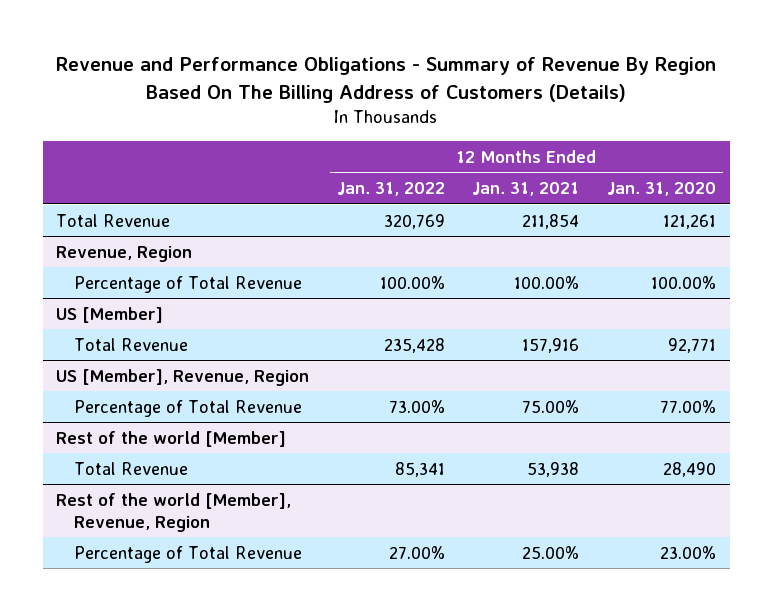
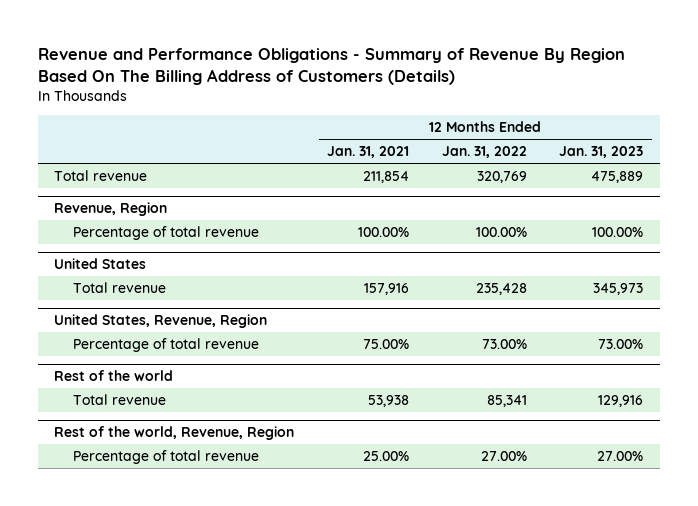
[606,182,716,197] Jan. 31, 2020 -> none
none -> [559,146,644,159] Jan. 31, 2023
[56,213,171,227] Total Revenue -> [54,169,148,181] Total revenue
[56,368,310,386] US [Member], Revenue, Region -> none
[73,275,302,293] Percentage of Total Revenue -> [73,225,260,240] Percentage of total revenue
[56,306,164,323] US [Member] -> [54,258,147,270] United States
[73,337,188,351] Total Revenue -> [73,281,167,293] Total revenue
none -> [54,314,268,329] United States, Revenue, Region
[73,399,302,417] Percentage of Total Revenue -> [73,337,260,352] Percentage of total revenue
[56,430,287,447] Rest of the world [Member] -> [54,370,174,382] Rest of the world
[73,461,188,475] Total Revenue -> [73,393,167,405] Total revenue
[56,492,292,532] Rest of the world [Member], Revenue, Region -> [54,426,295,441] Rest of the world, Revenue, Region
[73,545,302,563] Percentage of Total Revenue -> [73,449,260,464] Percentage of total revenue

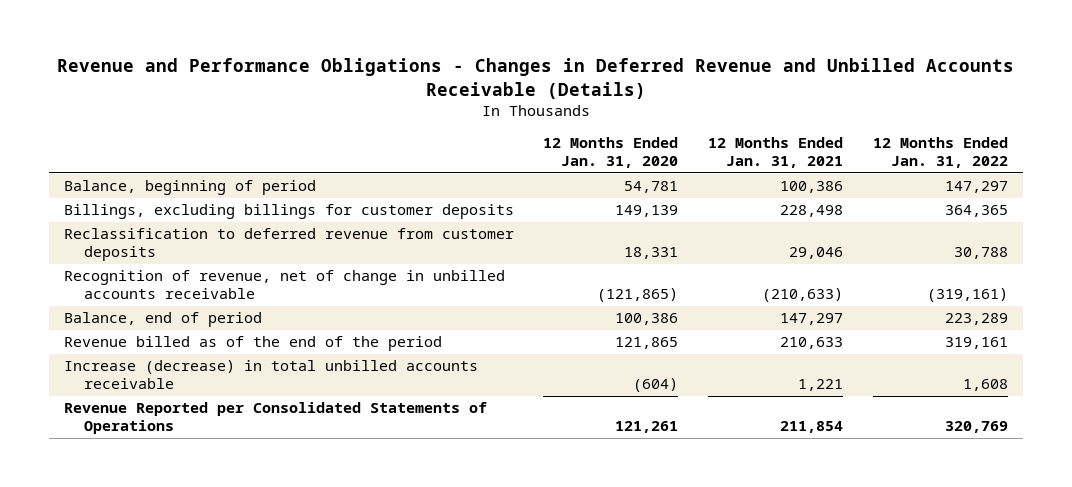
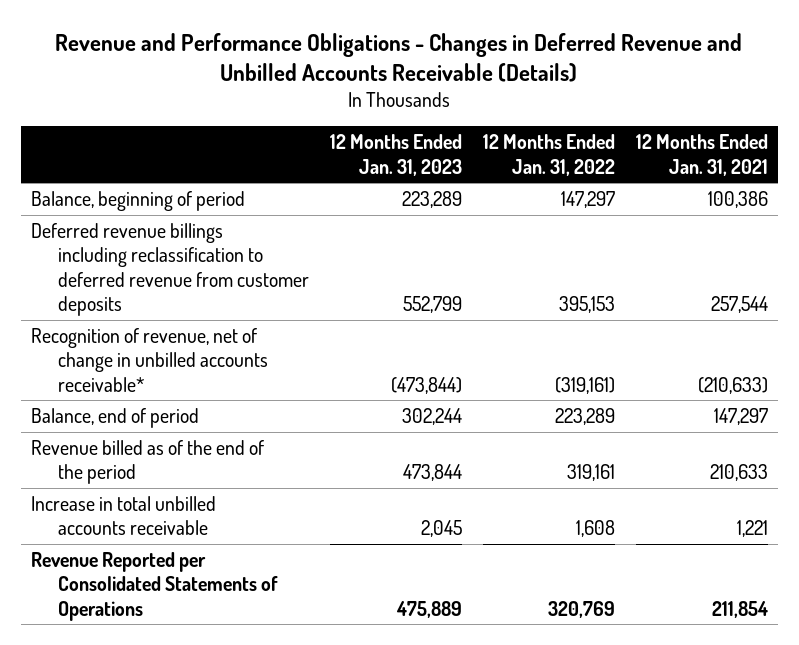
[543,137,679,169] 12 Months Ended Jan. 31, 2020 -> none
none -> [329,134,462,176] 12 Months Ended Jan. 31, 2023
[63,204,514,220] Billings, excluding billings for customer deposits -> none
[63,228,514,262] Reclassification to deferred revenue from customer deposits -> [31,222,309,317] Deferred revenue billings including reclassification to deferred revenue from customer deposits
[789,247,844,260] 29,046 -> [710,296,768,314] 257,544
[953,247,1008,260] 30,788 -> [558,296,615,314] 395,153
[63,270,505,300] Recognition of revenue, net of change in unbilled accounts receivable -> [31,327,268,392] Recognition of revenue, net of change in unbilled accounts receivable*
[63,360,478,390] Increase (decrease) in total unbilled accounts receivable -> [31,495,217,536] Increase in total unbilled accounts receivable

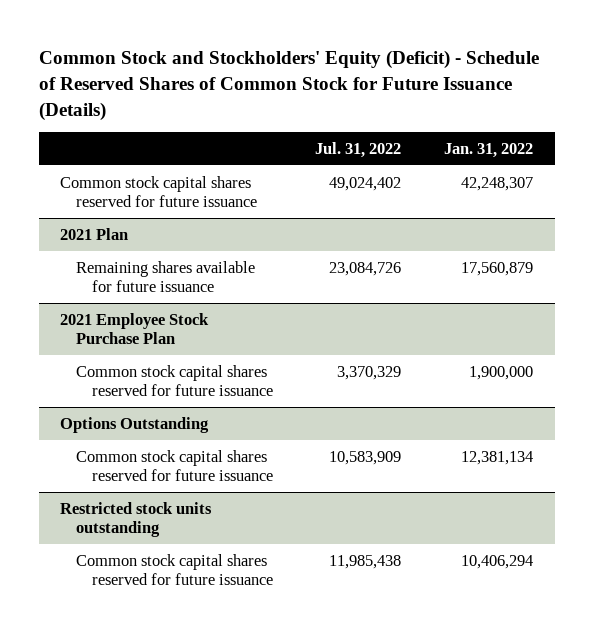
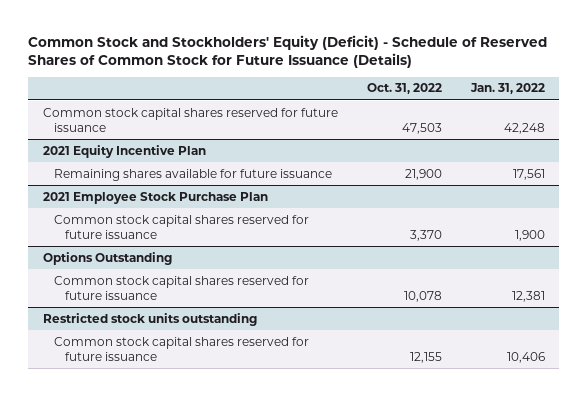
[315,141,402,158] Jul. 31, 2022 -> none
none -> [366,83,442,95] Oct. 31, 2022
[461,176,534,191] 42,248,307 -> [503,122,545,134] 42,248
[59,227,128,240] 2021 Plan -> [42,144,206,158] 2021 Equity Incentive Plan
[461,261,534,276] 17,560,879 -> [512,168,545,180] 17,561
[469,365,534,380] 1,900,000 -> [514,229,545,241] 1,900
[461,450,534,465] 12,381,134 -> [511,290,545,302] 12,381
[461,554,534,569] 10,406,294 -> [506,351,545,363] 10,406

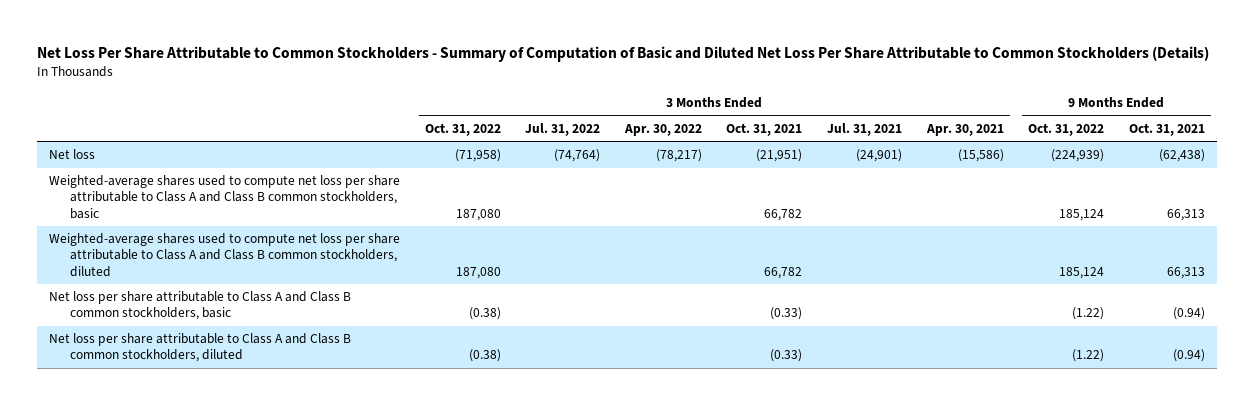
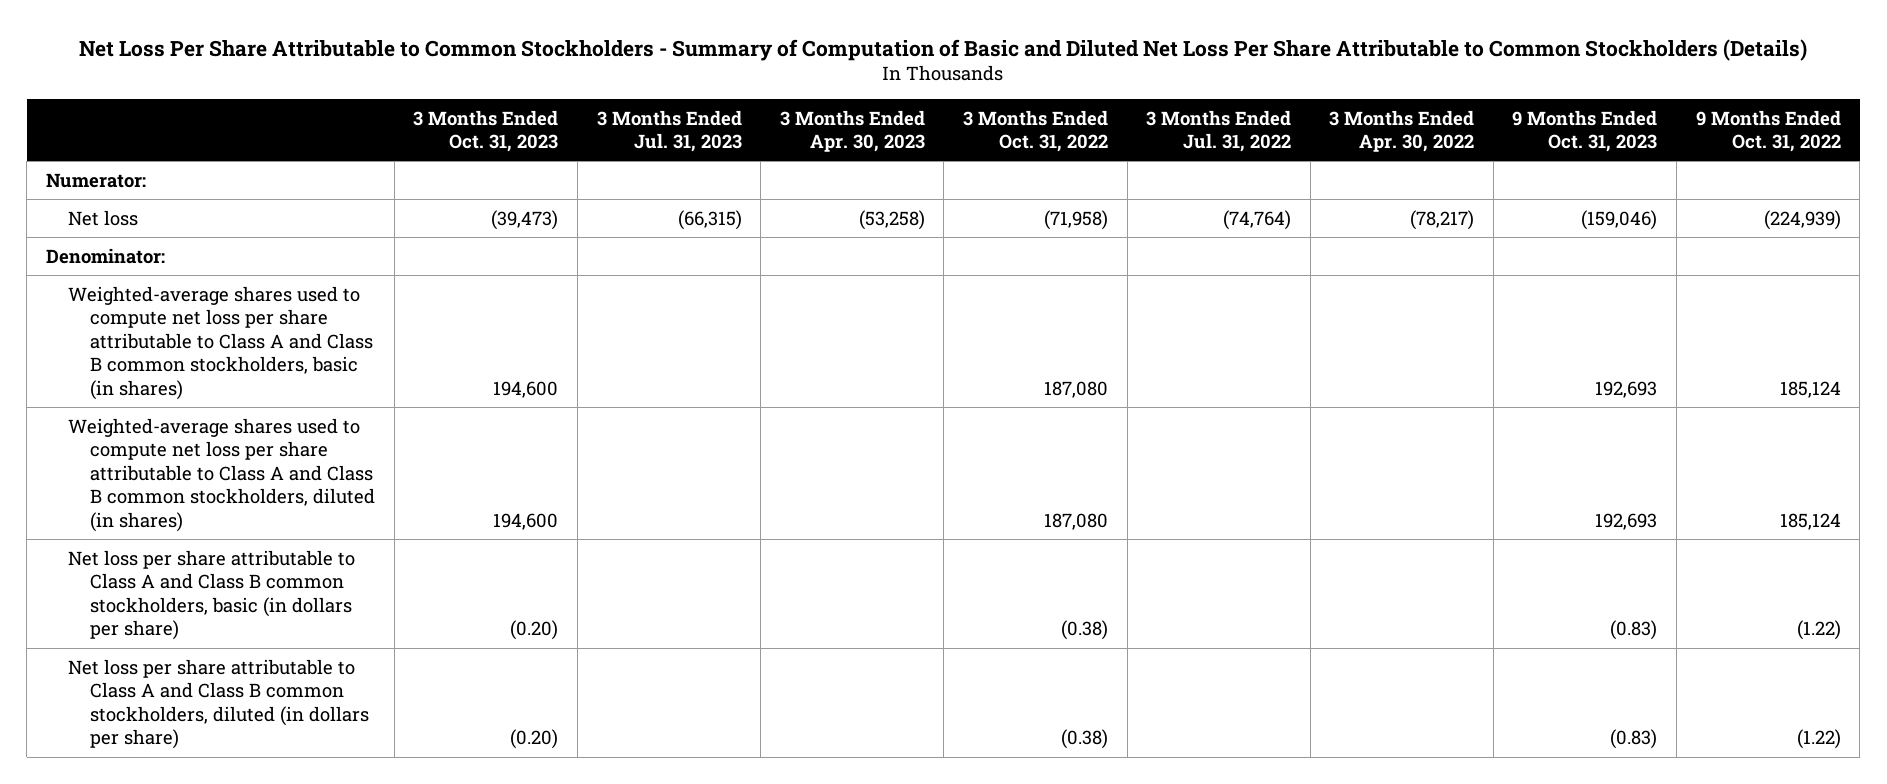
[726,122,803,136] Oct. 31, 2021 -> none
[827,122,903,136] Jul. 31, 2021 -> none
[925,123,1004,136] Apr. 30, 2021 -> none
[1128,122,1205,136] Oct. 31, 2021 -> none
none -> [413,109,559,153] 3 Months Ended Oct. 31, 2023
none -> [596,109,742,153] 3 Months Ended Jul. 31, 2023
none -> [779,109,925,153] 3 Months Ended Apr. 30, 2023
none -> [1512,109,1658,153] 9 Months Ended Oct. 31, 2023
none -> [45,172,146,188] Numerator:
none -> [45,247,165,264] Denominator:
[49,175,401,219] Weighted-average shares used to compute net loss per share attributable to Class A and Class B common stockholders, basic -> [68,285,374,401] Weighted-average shares used to compute net loss per share attributable to Class A and Class B common stockholders, basic (in shares)
[49,233,401,277] Weighted-average shares used to compute net loss per share attributable to Class A and Class B common stockholders, diluted -> [68,417,376,533] Weighted-average shares used to compute net loss per share attributable to Class A and Class B common stockholders, diluted (in shares)
[49,291,352,321] Net loss per share attributable to Class A and Class B common stockholders, basic -> [68,549,356,641] Net loss per share attributable to Class A and Class B common stockholders, basic (in dollars per share)
[49,333,352,363] Net loss per share attributable to Class A and Class B common stockholders, diluted -> [68,658,370,750] Net loss per share attributable to Class A and Class B common stockholders, diluted (in dollars per share)

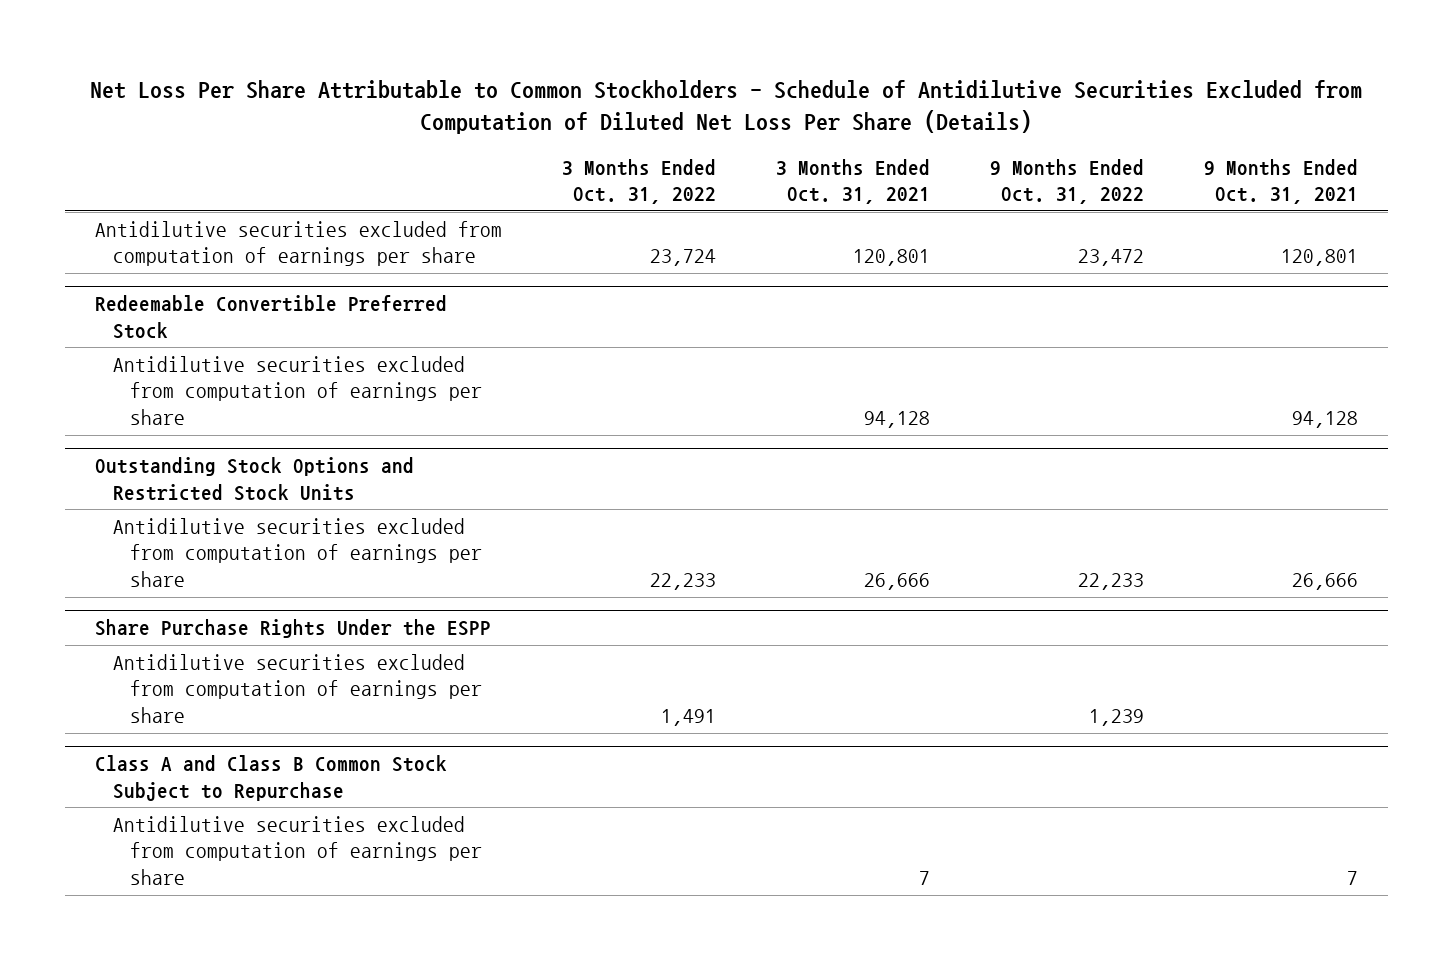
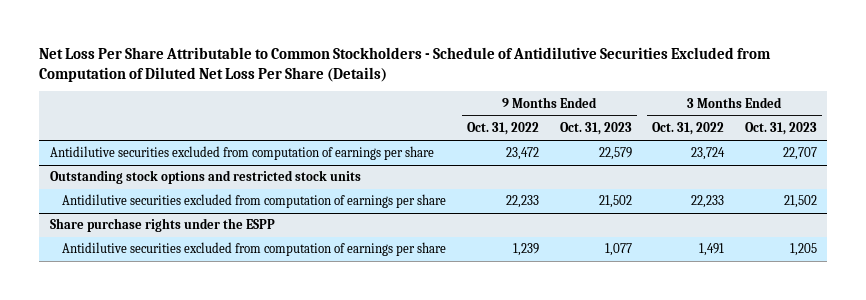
[775,158,930,204] 3 Months Ended Oct. 31, 2021 -> none
[1203,158,1358,204] 9 Months Ended Oct. 31, 2021 -> none
none -> [559,122,632,136] Oct. 31, 2023
none -> [744,122,817,136] Oct. 31, 2023
[94,295,447,339] Redeemable Convertible Preferred Stock -> none
[112,356,483,425] Antidilutive securities excluded from computation of earnings per share -> none
[94,457,414,501] Outstanding Stock Options and Restricted Stock Units -> [49,170,361,185] Outstanding stock options and restricted stock units
[94,619,491,639] Share Purchase Rights Under the ESPP -> [49,218,275,233] Share purchase rights under the ESPP
[94,755,447,801] Class A and Class B Common Stock Subject to Repurchase -> none
[112,816,483,885] Antidilutive securities excluded from computation of earnings per share -> none

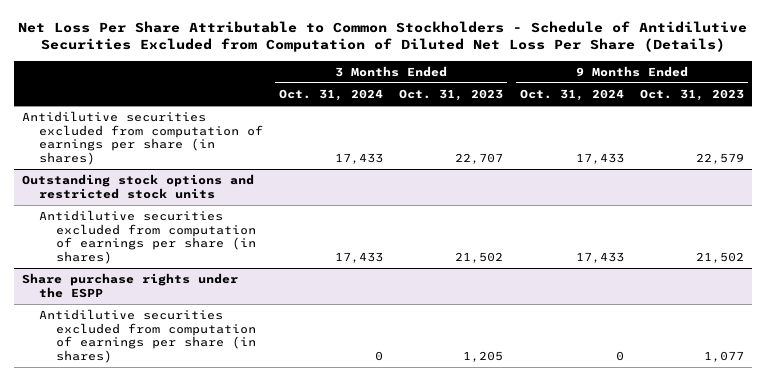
[466,122,539,136] Oct. 31, 2022 -> none
[652,122,725,136] Oct. 31, 2022 -> none
none -> [279,88,384,101] Oct. 31, 2024
none -> [519,88,624,101] Oct. 31, 2024
[49,146,434,161] Antidilutive securities excluded from computation of earnings per share -> [22,111,264,165] Antidilutive securities excluded from computation of earnings per share (in shares)
[62,194,447,209] Antidilutive securities excluded from computation of earnings per share -> [39,210,257,264] Antidilutive securities excluded from computation of earnings per share (in shares)
[62,242,447,257] Antidilutive securities excluded from computation of earnings per share -> [39,309,257,363] Antidilutive securities excluded from computation of earnings per share (in shares)

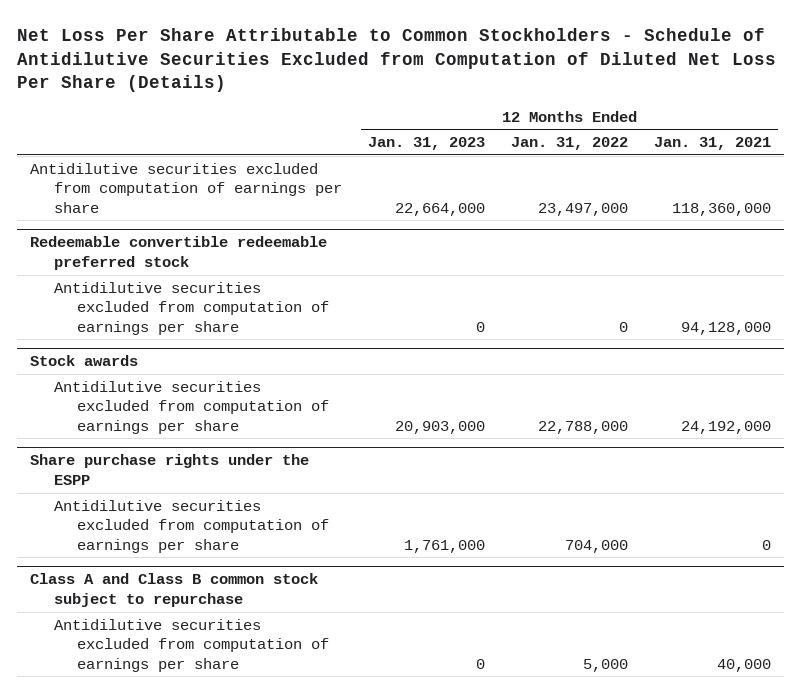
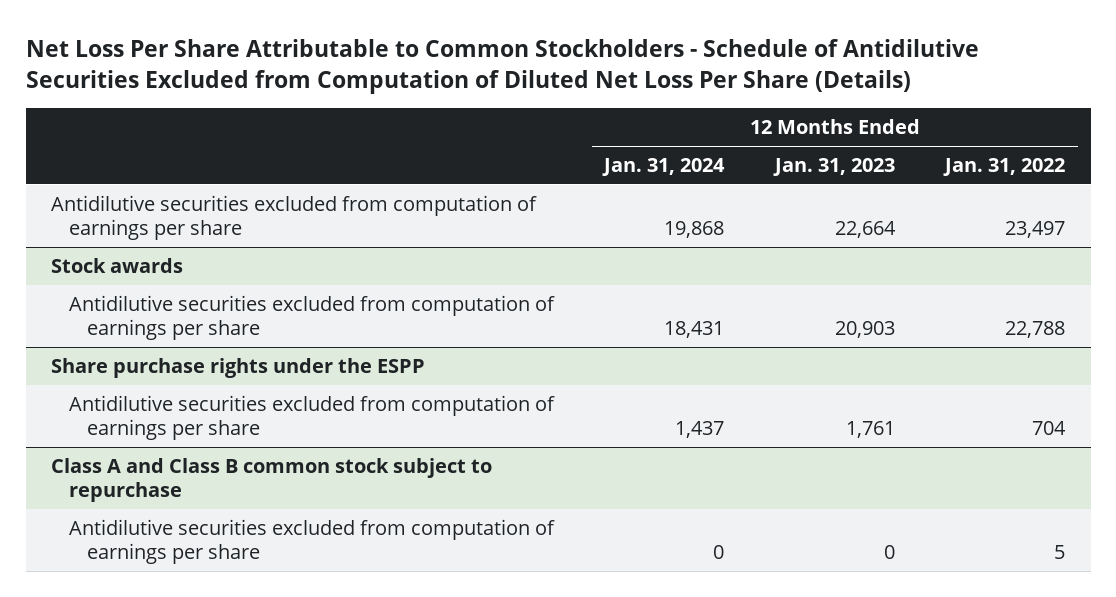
[654,137,772,151] Jan. 31, 2021 -> none
none -> [602,158,726,177] Jan. 31, 2024
[30,236,328,270] Redeemable convertible redeemable preferred stock -> none
[53,281,330,335] Antidilutive securities excluded from computation of earnings per share -> none
[394,202,485,216] 22,664,000 -> [834,221,896,239] 22,664
[538,202,629,216] 23,497,000 -> [1005,221,1066,239] 23,497
[394,420,485,434] 20,903,000 -> [834,321,895,339] 20,903
[538,420,629,434] 22,788,000 -> [1005,321,1066,339] 22,788
[403,539,485,553] 1,761,000 -> [845,421,895,439] 1,761
[565,539,629,553] 704,000 -> [1032,421,1067,436] 704
[583,658,629,672] 5,000 -> [1054,545,1066,560] 5

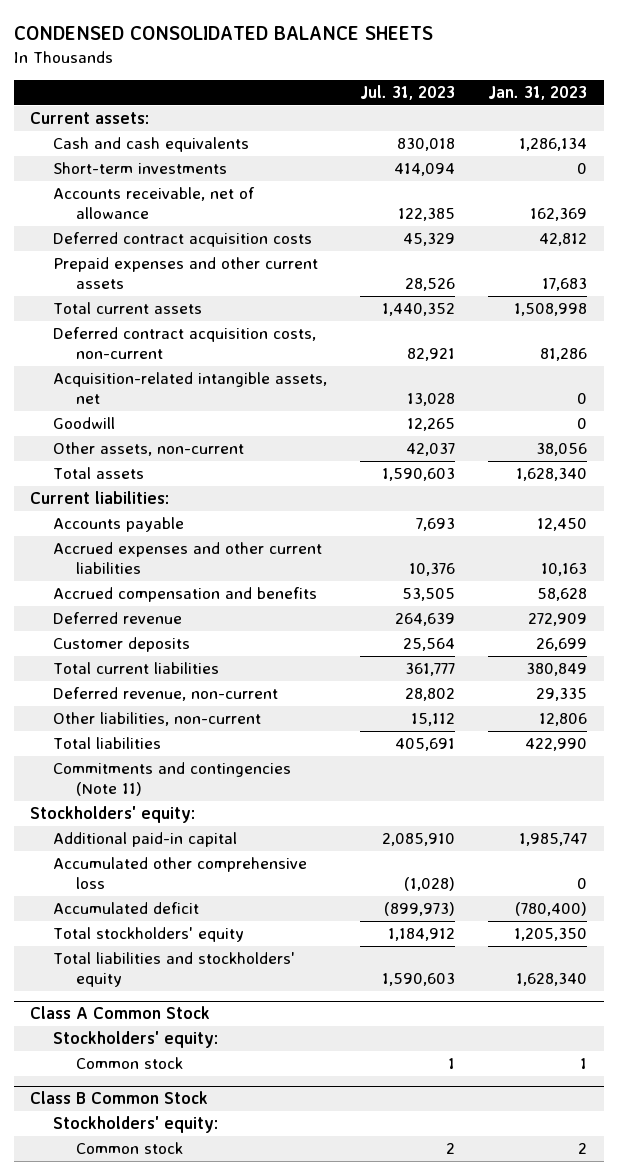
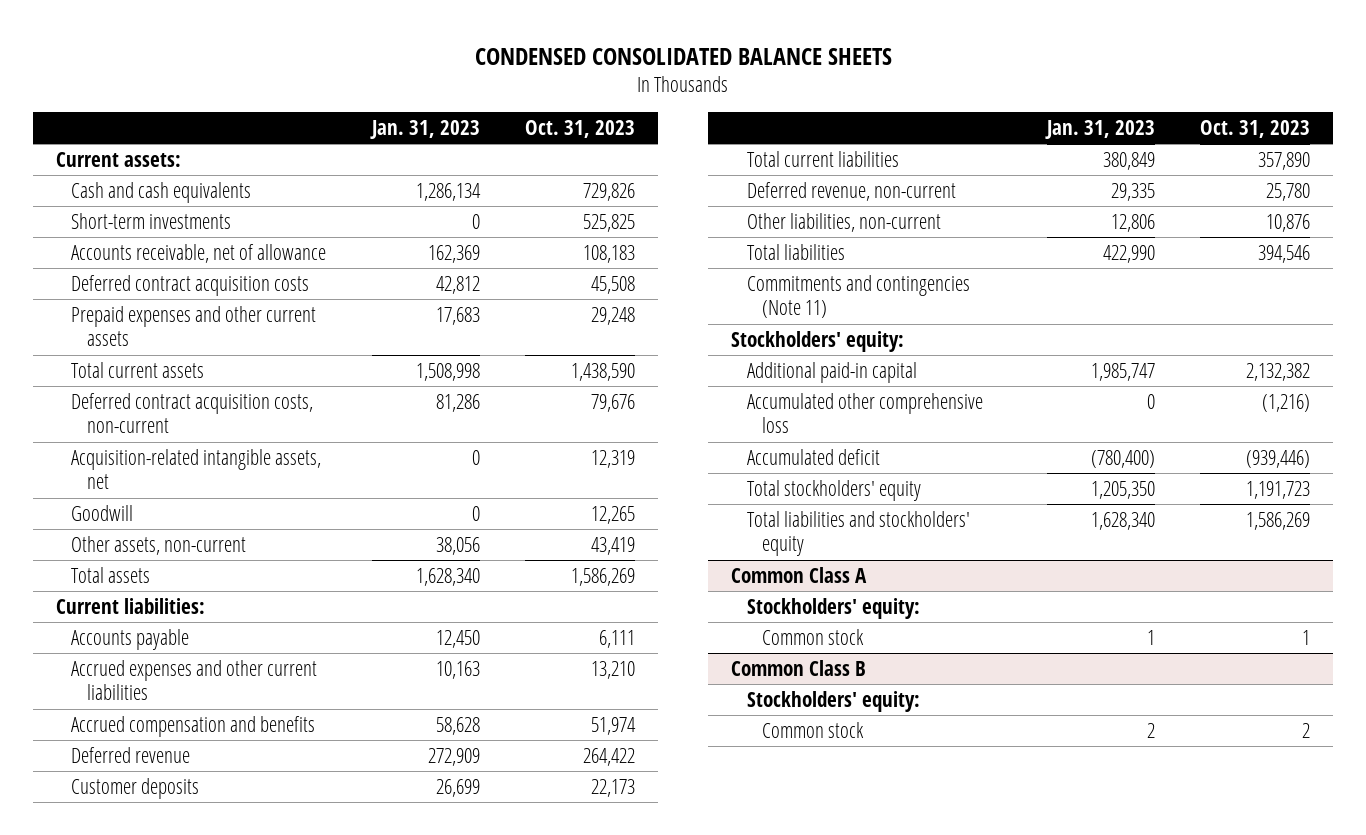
[360,85,456,101] Jul. 31, 2023 -> none
none -> [524,119,635,138] Oct. 31, 2023
[30,1006,211,1020] Class A Common Stock -> [730,566,867,583] Common Class A
[30,1091,209,1105] Class B Common Stock -> [730,659,866,676] Common Class B

